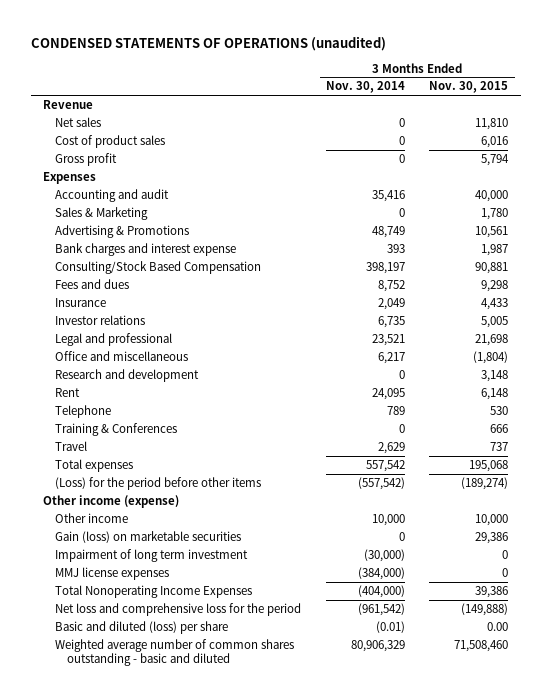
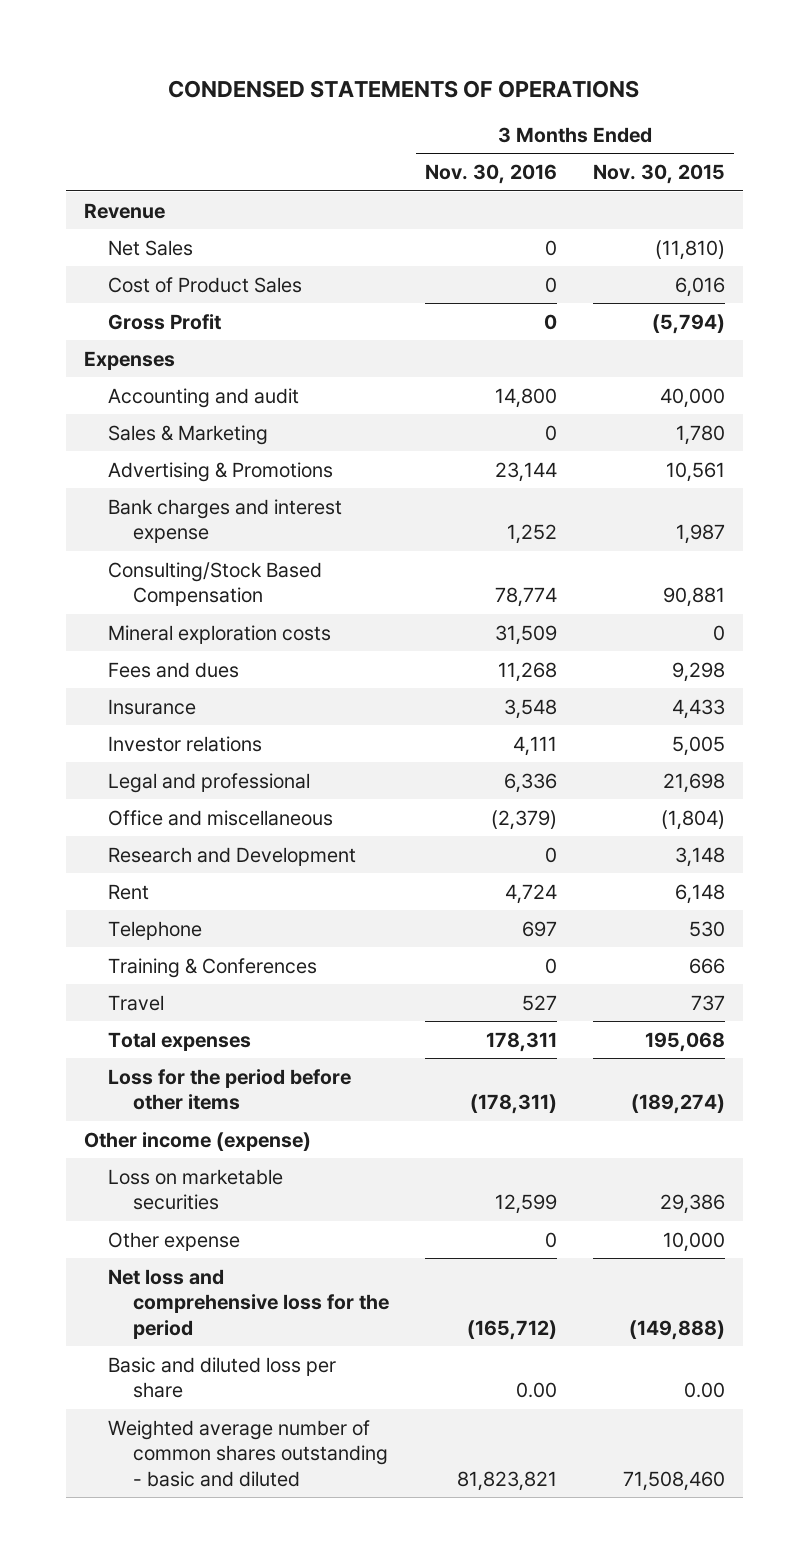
[30,36,386,52] CONDENSED STATEMENTS OF OPERATIONS (unaudited) -> [168,80,640,99] CONDENSED STATEMENTS OF OPERATIONS
[325,81,405,94] Nov. 30, 2014 -> none
none -> [424,164,557,185] Nov. 30, 2016
[55,117,102,128] Net sales -> [108,239,194,256] Net Sales
[475,118,509,131] 11,810 -> [654,239,725,260] (11,810)
[55,135,166,149] Cost of product sales -> [108,276,303,293] Cost of Product Sales
[55,153,118,167] Gross profit -> [108,313,222,330] Gross Profit
[481,154,510,167] 5,794 -> [651,313,725,334] (5,794)
none -> [108,624,332,644] Mineral exploration costs
[55,369,200,383] Research and development -> [108,846,357,866] Research and Development
[55,477,262,491] (Loss) for the period before other items -> [108,1068,352,1111] Loss for the period before other items
[55,513,129,524] Other income -> none
[55,549,249,563] Impairment of long term investment -> none
[55,567,170,581] MMJ license expenses -> none
[55,585,253,599] Total Nonoperating Income Expenses -> none
[55,531,242,544] Gain (loss) on marketable securities -> [108,1168,284,1211] Loss on marketable securities
none -> [108,1231,241,1251] Other expense
[55,621,229,635] Basic and diluted (loss) per share -> [108,1356,337,1399] Basic and diluted loss per share

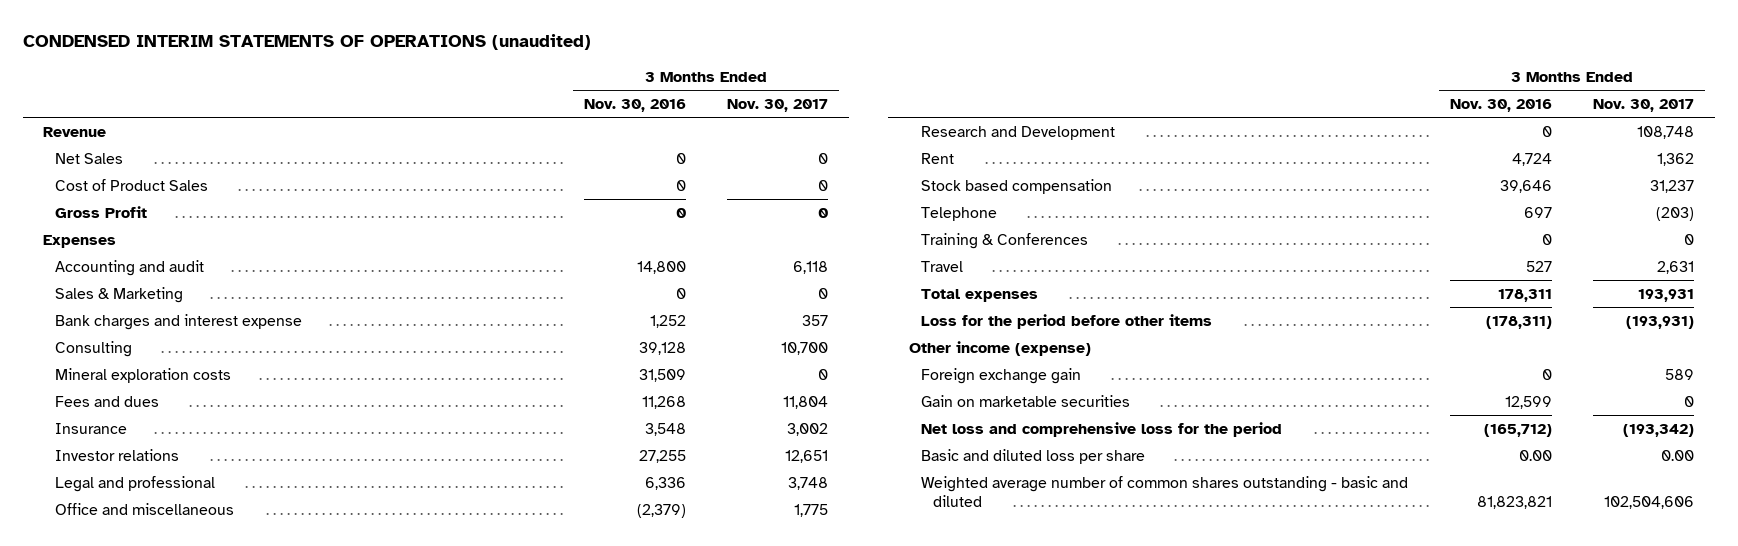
[168,80,640,99] CONDENSED STATEMENTS OF OPERATIONS -> [22,34,591,51] CONDENSED INTERIM STATEMENTS OF OPERATIONS (unaudited)
[592,164,725,185] Nov. 30, 2015 -> none
none -> [727,98,829,112] Nov. 30, 2017
[108,461,334,482] Advertising & Promotions -> none
[108,561,323,607] Consulting/Stock Based Compensation -> [55,340,133,357] Consulting
[494,587,557,608] 78,774 -> [638,341,686,355] 39,128
[512,735,557,756] 4,111 -> [638,449,686,463] 27,255
none -> [921,178,1113,194] Stock based compensation
[108,1231,241,1251] Other expense -> none
none -> [921,367,1082,384] Foreign exchange gain
[108,1168,284,1211] Loss on marketable securities -> [921,394,1131,407] Gain on marketable securities

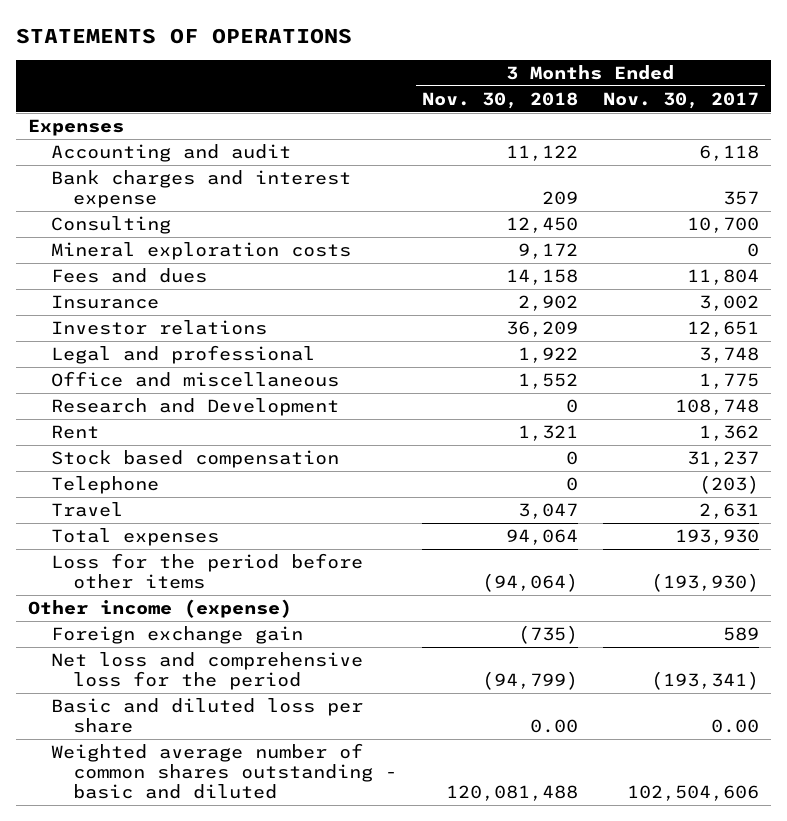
[22,34,591,51] CONDENSED INTERIM STATEMENTS OF OPERATIONS (unaudited) -> [15,27,352,44] STATEMENTS OF OPERATIONS
[583,98,686,112] Nov. 30, 2016 -> none
none -> [421,91,578,109] Nov. 30, 2018
[43,126,107,137] Revenue -> none
[55,152,124,164] Net Sales -> none
[55,178,209,191] Cost of Product Sales -> none
[55,205,148,218] Gross Profit -> none
[55,286,184,303] Sales & Marketing -> none
[921,232,1089,249] Training & Conferences -> none
[1638,288,1695,302] 193,931 -> [674,529,759,546] 193,930
[1626,315,1695,329] (193,931) -> [650,573,759,593] (193,930)
[921,394,1131,407] Gain on marketable securities -> none
[1623,423,1695,437] (193,342) -> [650,671,759,691] (193,341)

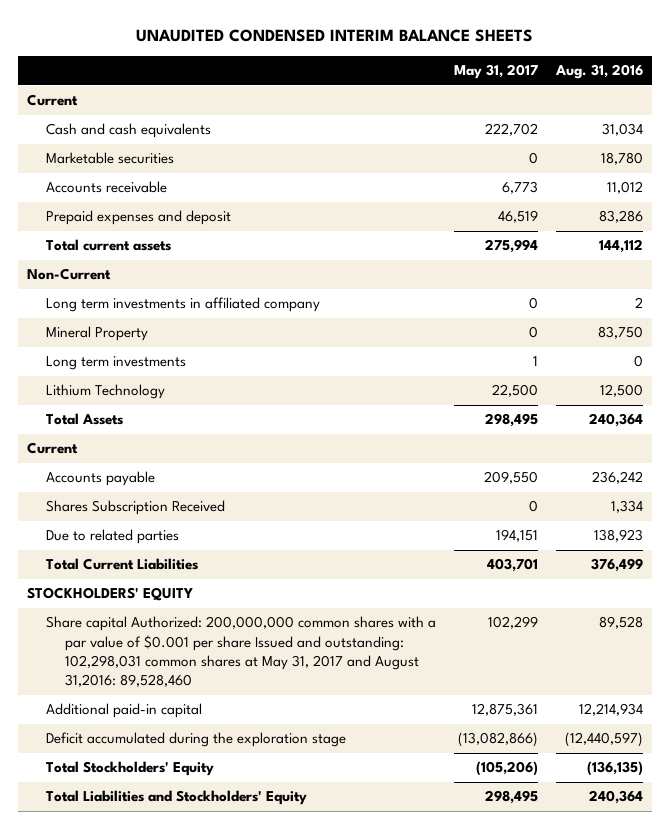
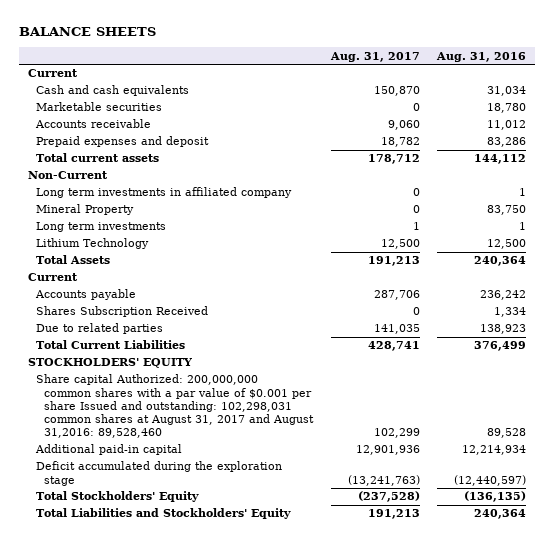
[136,29,534,43] UNAUDITED CONDENSED INTERIM BALANCE SHEETS -> [18,27,156,37] BALANCE SHEETS
[453,64,538,80] May 31, 2017 -> none
none -> [329,51,420,62] Aug. 31, 2017
[635,297,644,309] 2 -> [519,188,527,197] 1
[634,355,644,368] 0 -> [519,222,527,231] 1
[45,616,436,688] Share capital Authorized: 200,000,000 common shares with a par value of $0.001 per share Issued and outstanding: 102,298,031 common shares at May 31, 2017 and August 31,2016: 89,528,460 -> [35,374,314,439] Share capital Authorized: 200,000,000 common shares with a par value of $0.001 per share Issued and outstanding: 102,298,031 common shares at August 31, 2017 and August 31,2016: 89,528,460

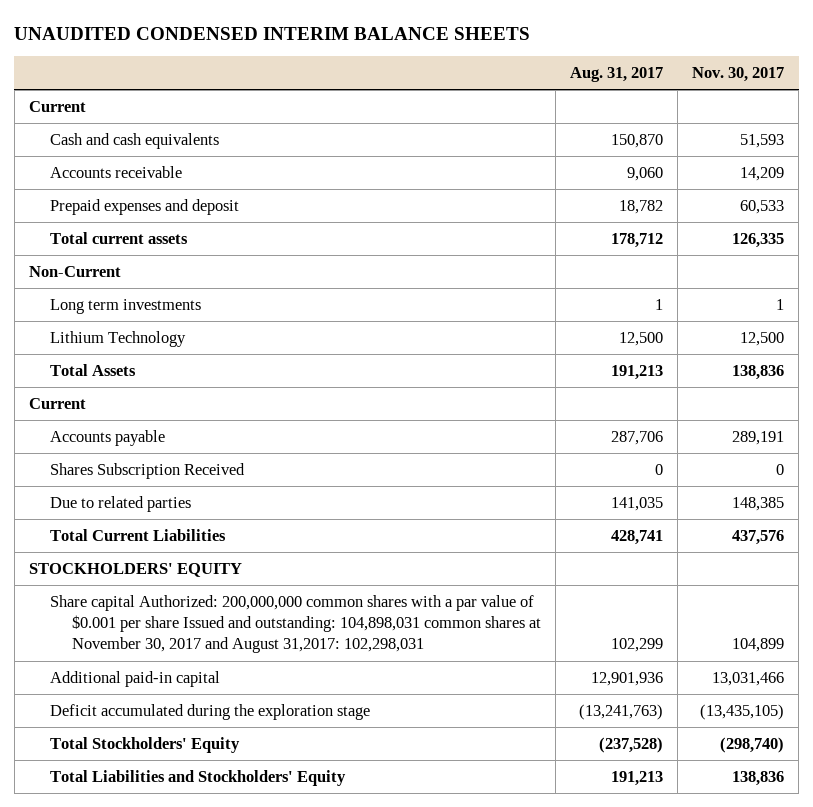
[18,27,156,37] BALANCE SHEETS -> [14,26,531,40] UNAUDITED CONDENSED INTERIM BALANCE SHEETS
[436,51,527,62] Aug. 31, 2016 -> none
none -> [692,66,785,82] Nov. 30, 2017
[35,102,162,112] Marketable securities -> none
[35,187,292,199] Long term investments in affiliated company -> none
[35,204,134,216] Mineral Property -> none
[35,374,314,439] Share capital Authorized: 200,000,000 common shares with a par value of $0.001 per share Issued and outstanding: 102,298,031 common shares at August 31, 2017 and August 31,2016: 89,528,460 -> [50,595,541,654] Share capital Authorized: 200,000,000 common shares with a par value of $0.001 per share Issued and outstanding: 104,898,031 common shares at November 30, 2017 and August 31,2017: 102,298,031

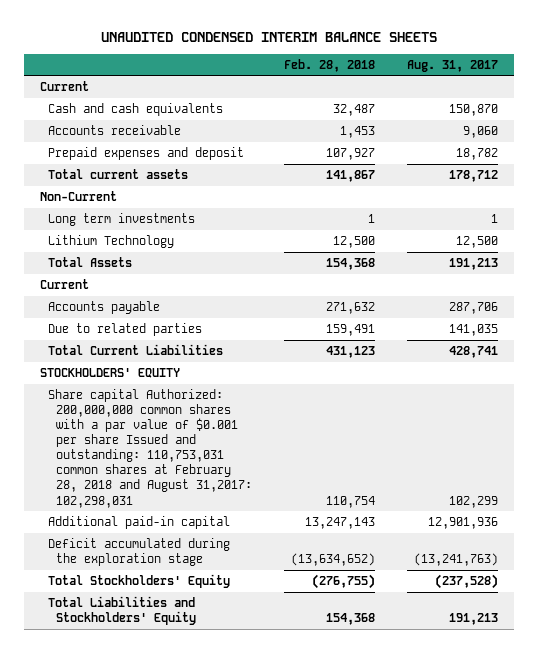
[692,66,785,82] Nov. 30, 2017 -> none
none -> [284,58,376,72] Feb. 28, 2018
[50,463,246,480] Shares Subscription Received -> none
[50,595,541,654] Share capital Authorized: 200,000,000 common shares with a par value of $0.001 per share Issued and outstanding: 104,898,031 common shares at November 30, 2017 and August 31,2017: 102,298,031 -> [48,388,253,508] Share capital Authorized: 200,000,000 common shares with a par value of $0.001 per share Issued and outstanding: 110,753,031 common shares at February 28, 2018 and August 31,2017: 102,298,031

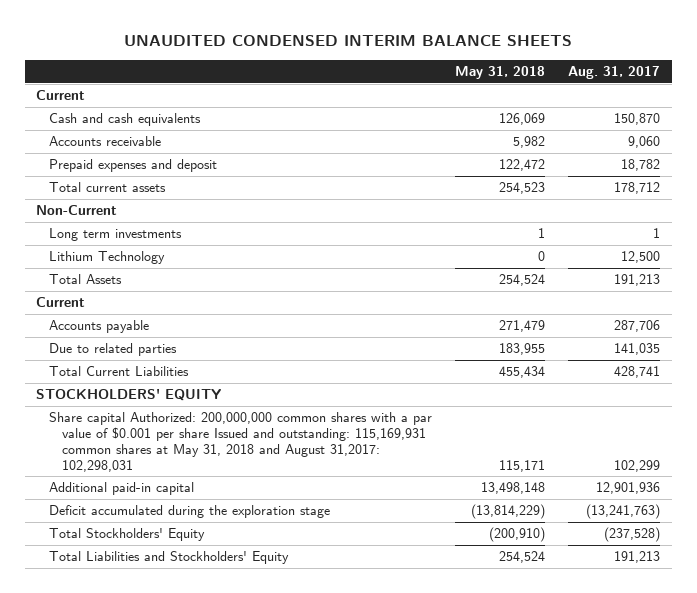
[284,58,376,72] Feb. 28, 2018 -> none
none -> [455,65,546,79] May 31, 2018
[48,388,253,508] Share capital Authorized: 200,000,000 common shares with a par value of $0.001 per share Issued and outstanding: 110,753,031 common shares at February 28, 2018 and August 31,2017: 102,298,031 -> [49,412,433,472] Share capital Authorized: 200,000,000 common shares with a par value of $0.001 per share Issued and outstanding: 115,169,931 common shares at May 31, 2018 and August 31,2017: 102,298,031

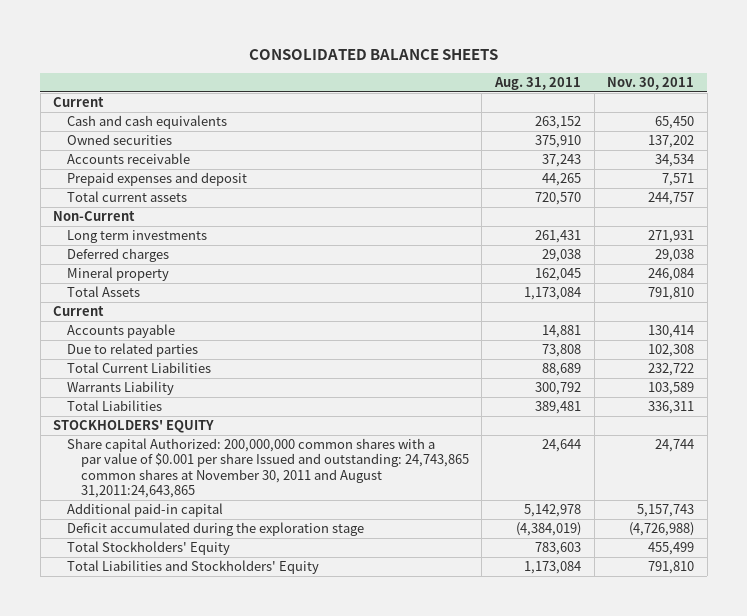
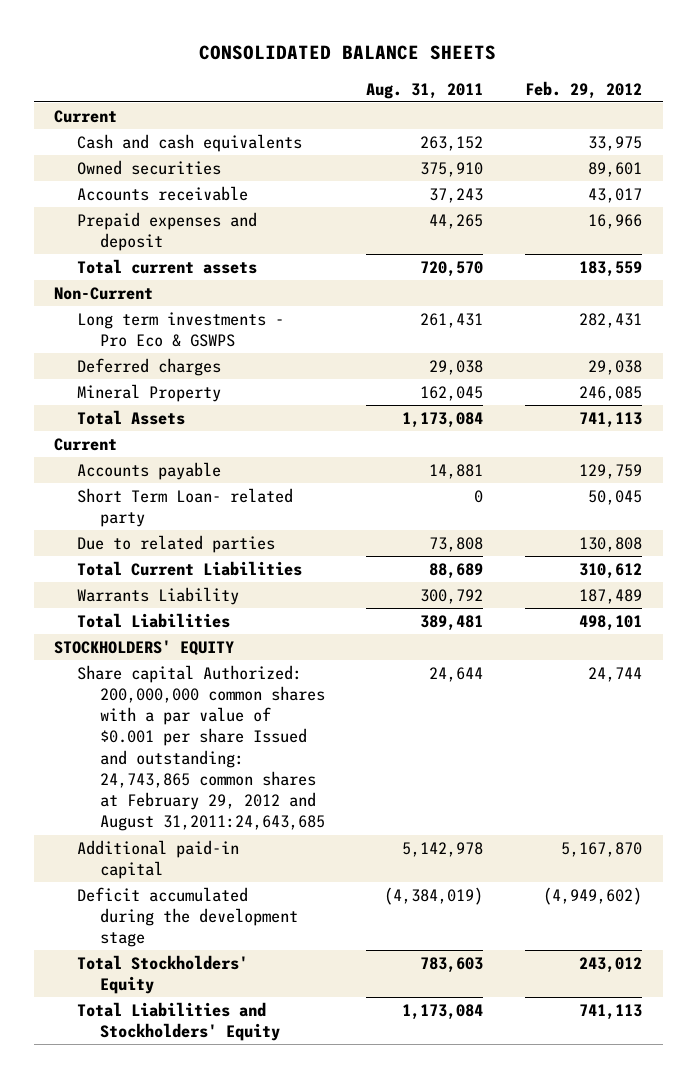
[607,77,695,91] Nov. 30, 2011 -> none
none -> [524,80,642,99] Feb. 29, 2012
[67,230,208,244] Long term investments -> [77,311,285,347] Long term investments - Pro Eco & GSWPS
[67,267,170,282] Mineral property -> [77,383,222,402] Mineral Property
none -> [77,487,294,527] Short Term Loan- related party
[67,438,469,499] Share capital Authorized: 200,000,000 common shares with a par value of $0.001 per share Issued and outstanding: 24,743,865 common shares at November 30, 2011 and August 31,2011:24,643,865 -> [77,664,325,832] Share capital Authorized: 200,000,000 common shares with a par value of $0.001 per share Issued and outstanding: 24,743,865 common shares at February 29, 2012 and August 31,2011:24,643,685
[67,522,365,537] Deficit accumulated during the exploration stage -> [77,886,298,948] Deficit accumulated during the development stage

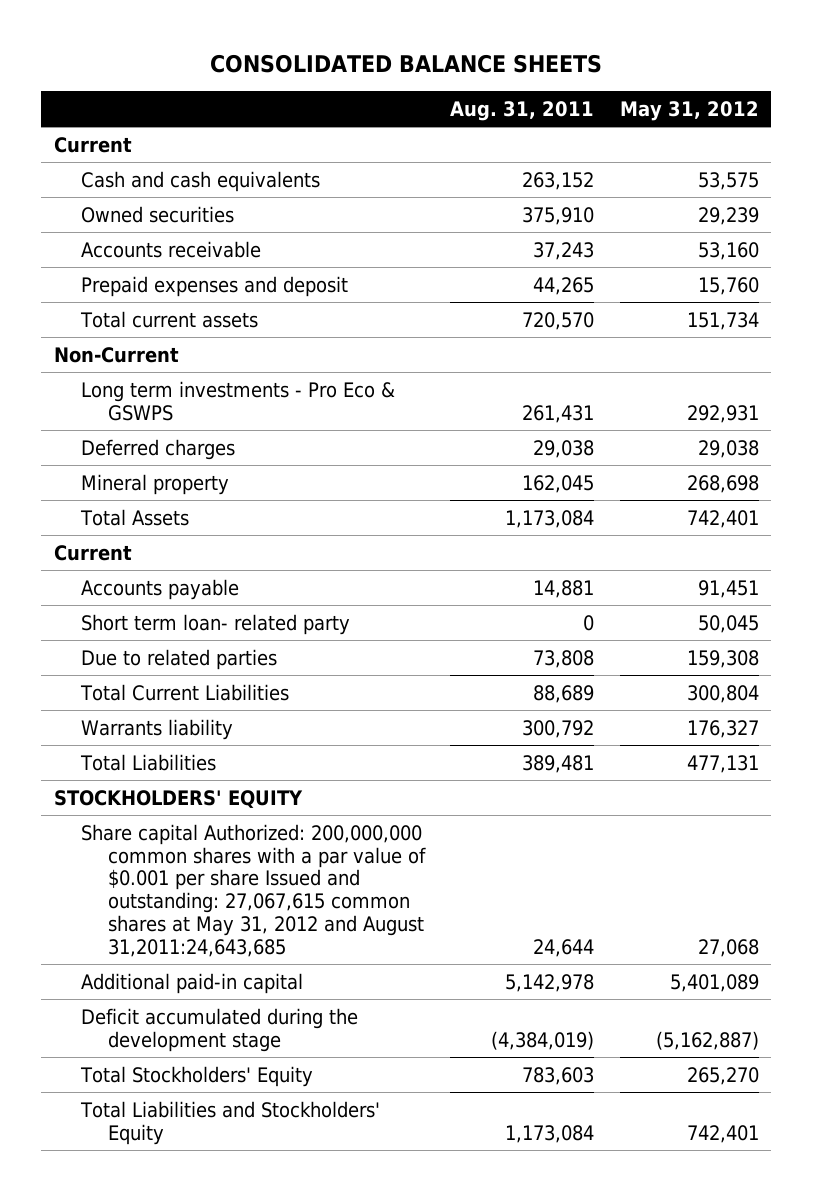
[524,80,642,99] Feb. 29, 2012 -> none
none -> [619,100,759,121] May 31, 2012
[77,383,222,402] Mineral Property -> [80,473,229,495] Mineral property
[77,487,294,527] Short Term Loan- related party -> [80,613,350,635] Short term loan- related party
[77,586,240,605] Warrants Liability -> [80,718,233,740] Warrants liability
[77,664,325,832] Share capital Authorized: 200,000,000 common shares with a par value of $0.001 per share Issued and outstanding: 24,743,865 common shares at February 29, 2012 and August 31,2011:24,643,685 -> [80,823,426,957] Share capital Authorized: 200,000,000 common shares with a par value of $0.001 per share Issued and outstanding: 27,067,615 common shares at May 31, 2012 and August 31,2011:24,643,685

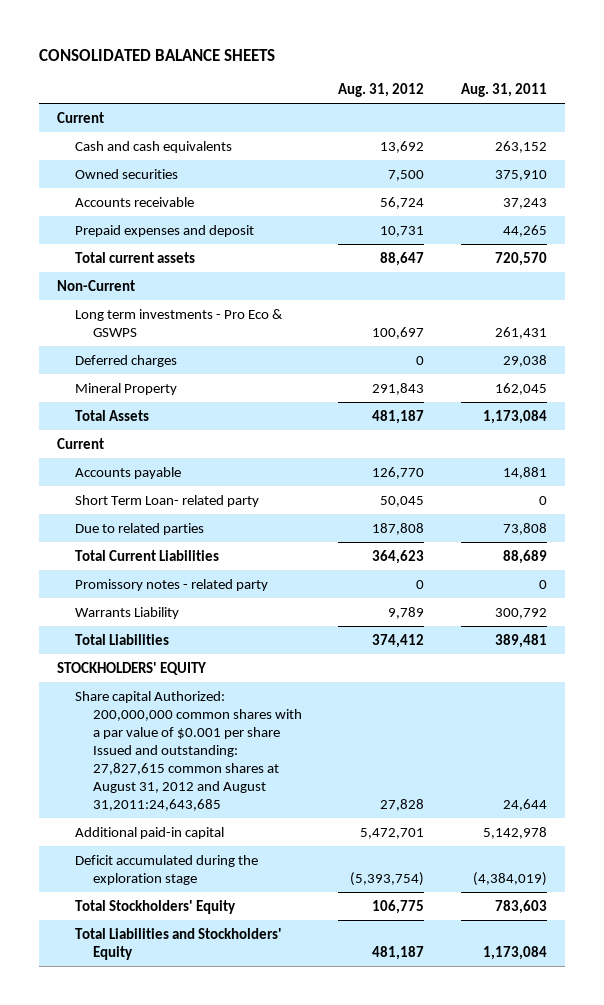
[619,100,759,121] May 31, 2012 -> none
none -> [338,82,425,97] Aug. 31, 2012
[80,473,229,495] Mineral property -> [75,382,178,395] Mineral Property
[80,613,350,635] Short term loan- related party -> [75,494,260,507] Short Term Loan- related party
none -> [75,578,269,591] Promissory notes - related party
[80,718,233,740] Warrants liability -> [75,606,180,619] Warrants Liability
[80,823,426,957] Share capital Authorized: 200,000,000 common shares with a par value of $0.001 per share Issued and outstanding: 27,067,615 common shares at May 31, 2012 and August 31,2011:24,643,685 -> [75,690,303,811] Share capital Authorized: 200,000,000 common shares with a par value of $0.001 per share Issued and outstanding: 27,827,615 common shares at August 31, 2012 and August 31,2011:24,643,685
[80,1007,358,1052] Deficit accumulated during the development stage -> [75,854,259,885] Deficit accumulated during the exploration stage

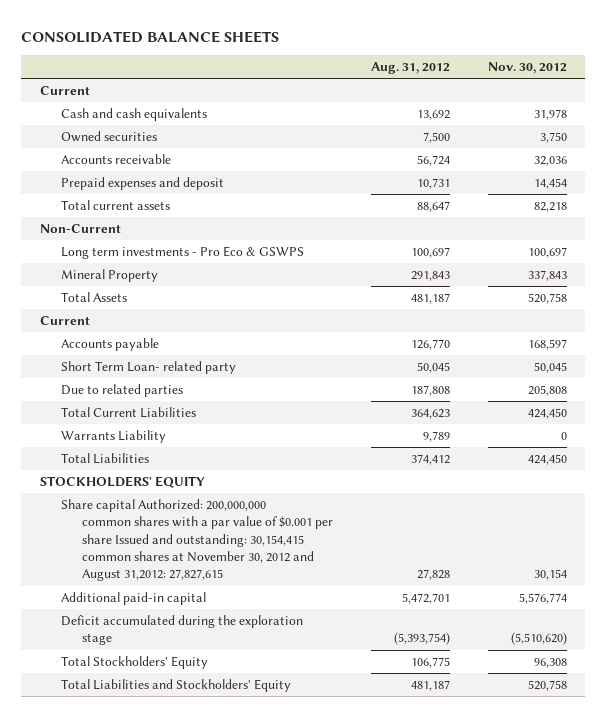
[460,82,547,97] Aug. 31, 2011 -> none
none -> [487,62,567,75] Nov. 30, 2012
[75,354,178,367] Deferred charges -> none
[75,578,269,591] Promissory notes - related party -> none
[75,690,303,811] Share capital Authorized: 200,000,000 common shares with a par value of $0.001 per share Issued and outstanding: 27,827,615 common shares at August 31, 2012 and August 31,2011:24,643,685 -> [61,498,334,582] Share capital Authorized: 200,000,000 common shares with a par value of $0.001 per share Issued and outstanding: 30,154,415 common shares at November 30, 2012 and August 31,2012: 27,827,615

